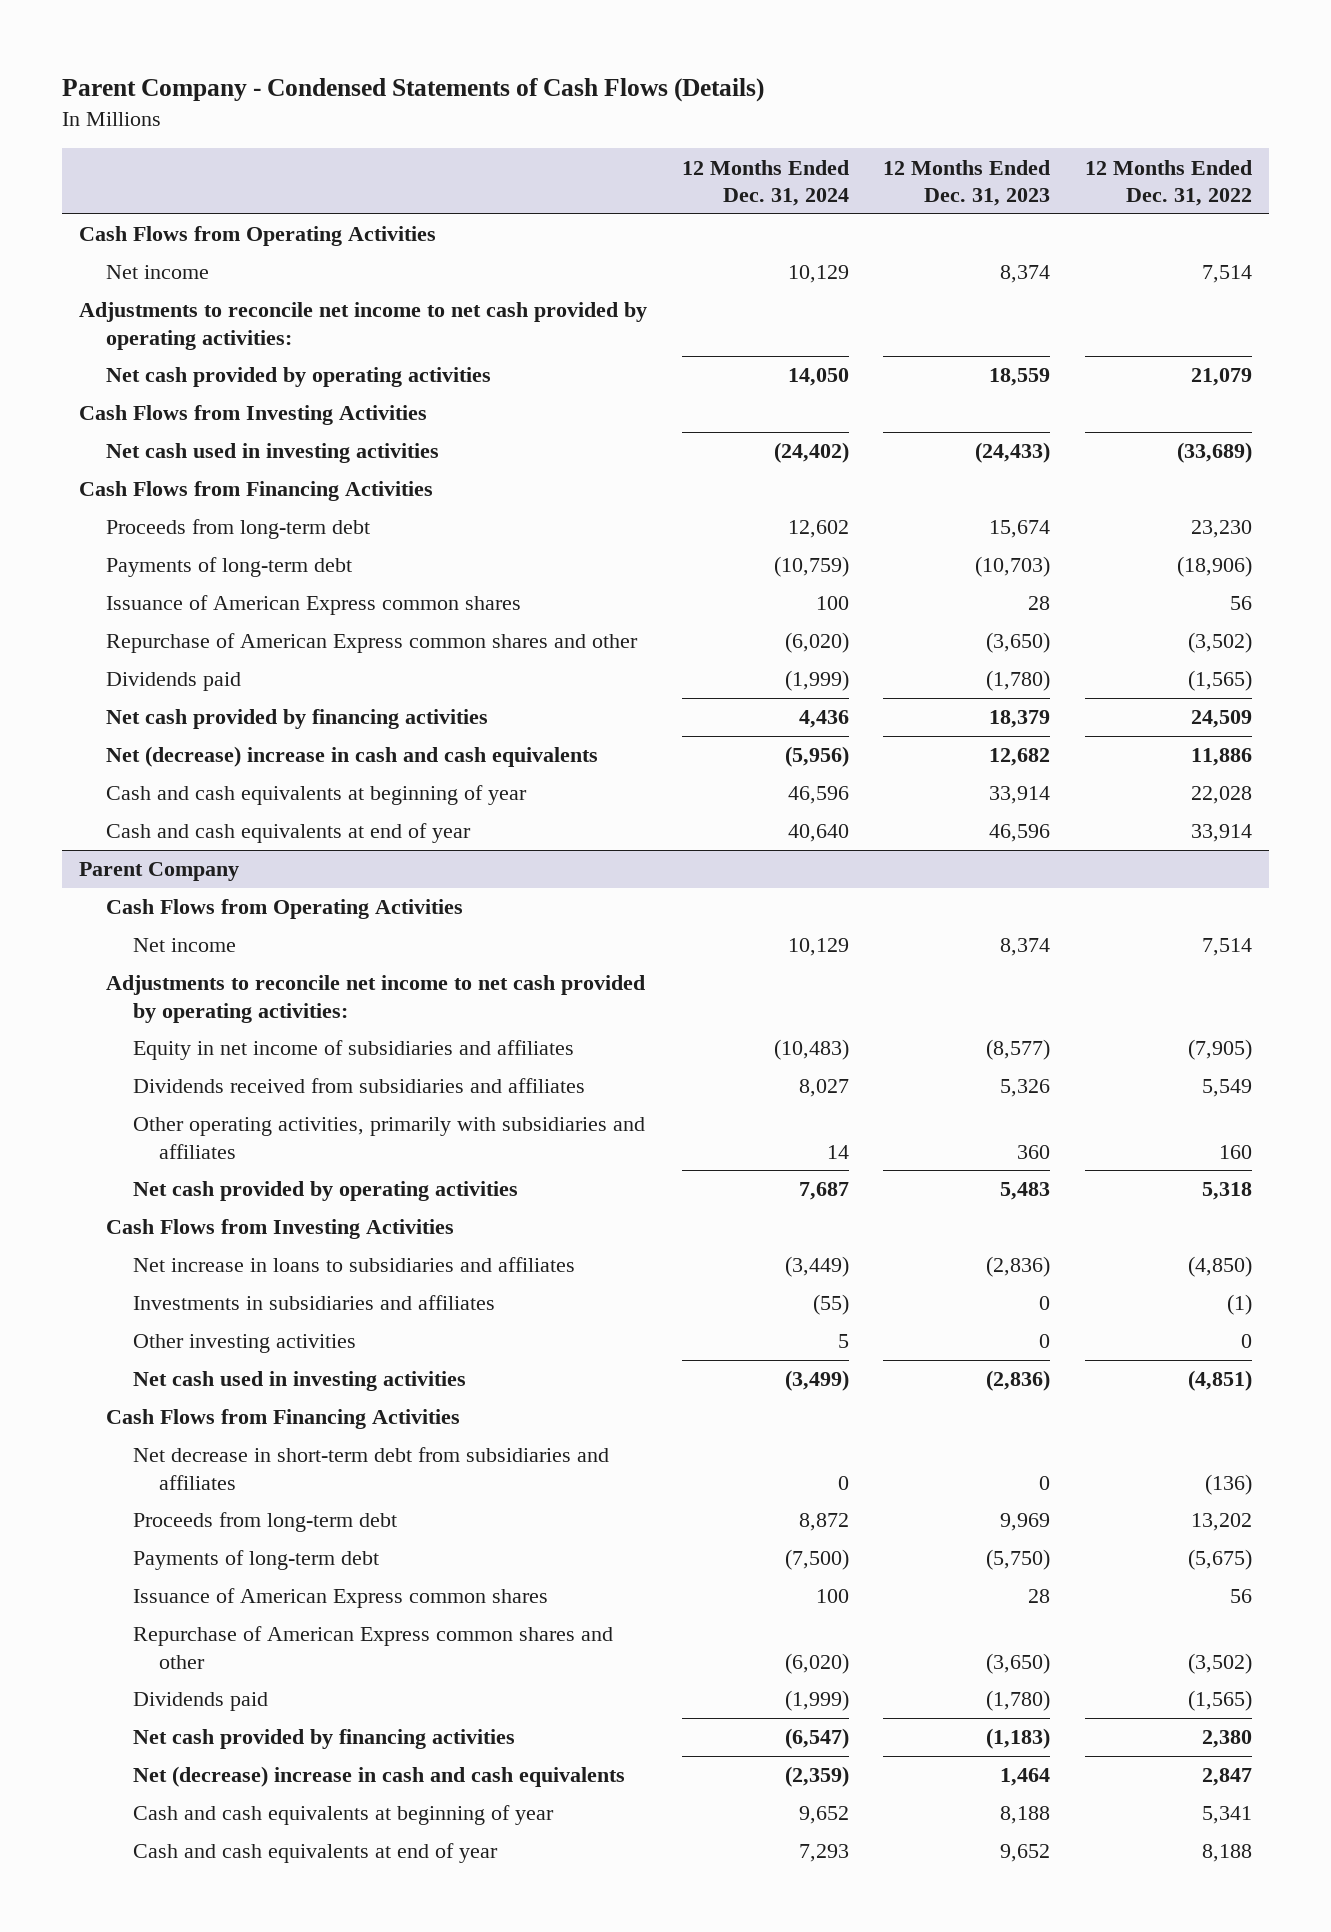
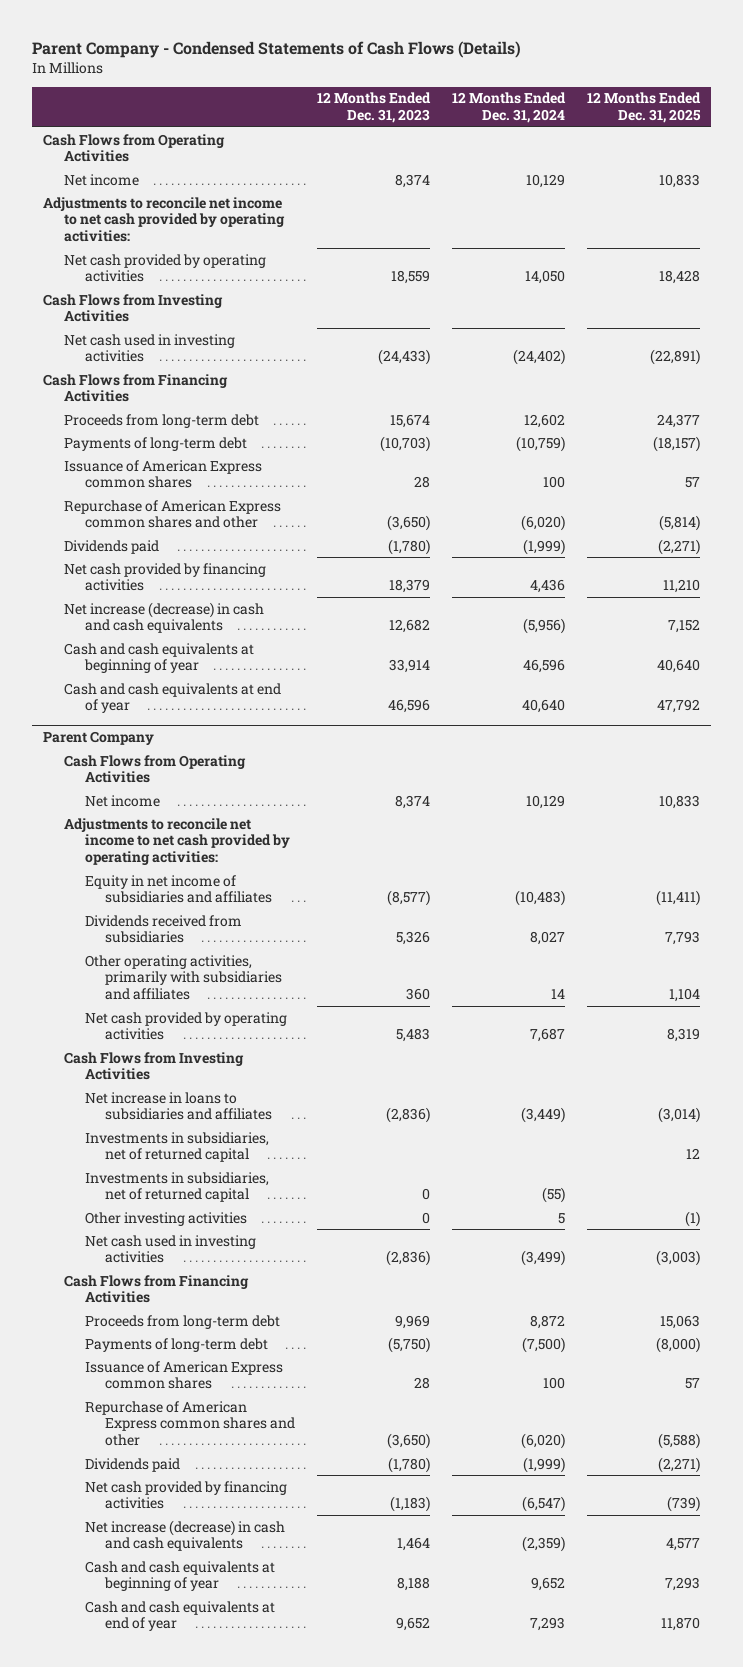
[1084,159,1252,207] 12 Months Ended Dec. 31, 2022 -> none
none -> [587,92,702,123] 12 Months Ended Dec. 31, 2025
[106,746,599,768] Net (decrease) increase in cash and cash equivalents -> [63,601,264,634] Net increase (decrease) in cash and cash equivalents
[132,1078,585,1094] Dividends received from subsidiaries and affiliates -> [84,914,242,944] Dividends received from subsidiaries
none -> [84,1131,269,1163] Investments in subsidiaries, net of returned capital
[132,1295,495,1311] Investments in subsidiaries and affiliates -> [84,1171,269,1203] Investments in subsidiaries, net of returned capital
[132,1447,609,1490] Net decrease in short-term debt from subsidiaries and affiliates -> none
[132,1766,625,1788] Net (decrease) increase in cash and cash equivalents -> [84,1519,285,1552] Net increase (decrease) in cash and cash equivalents

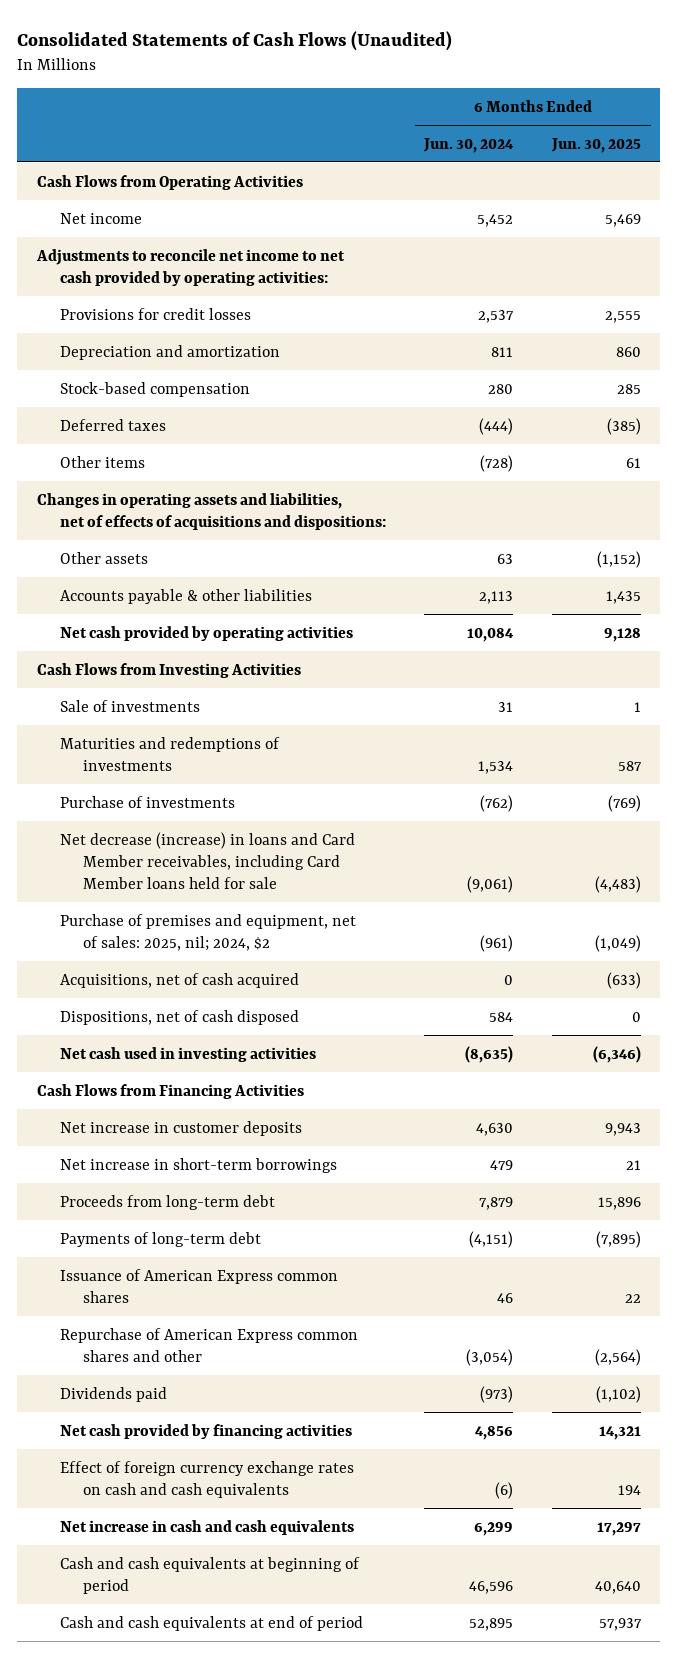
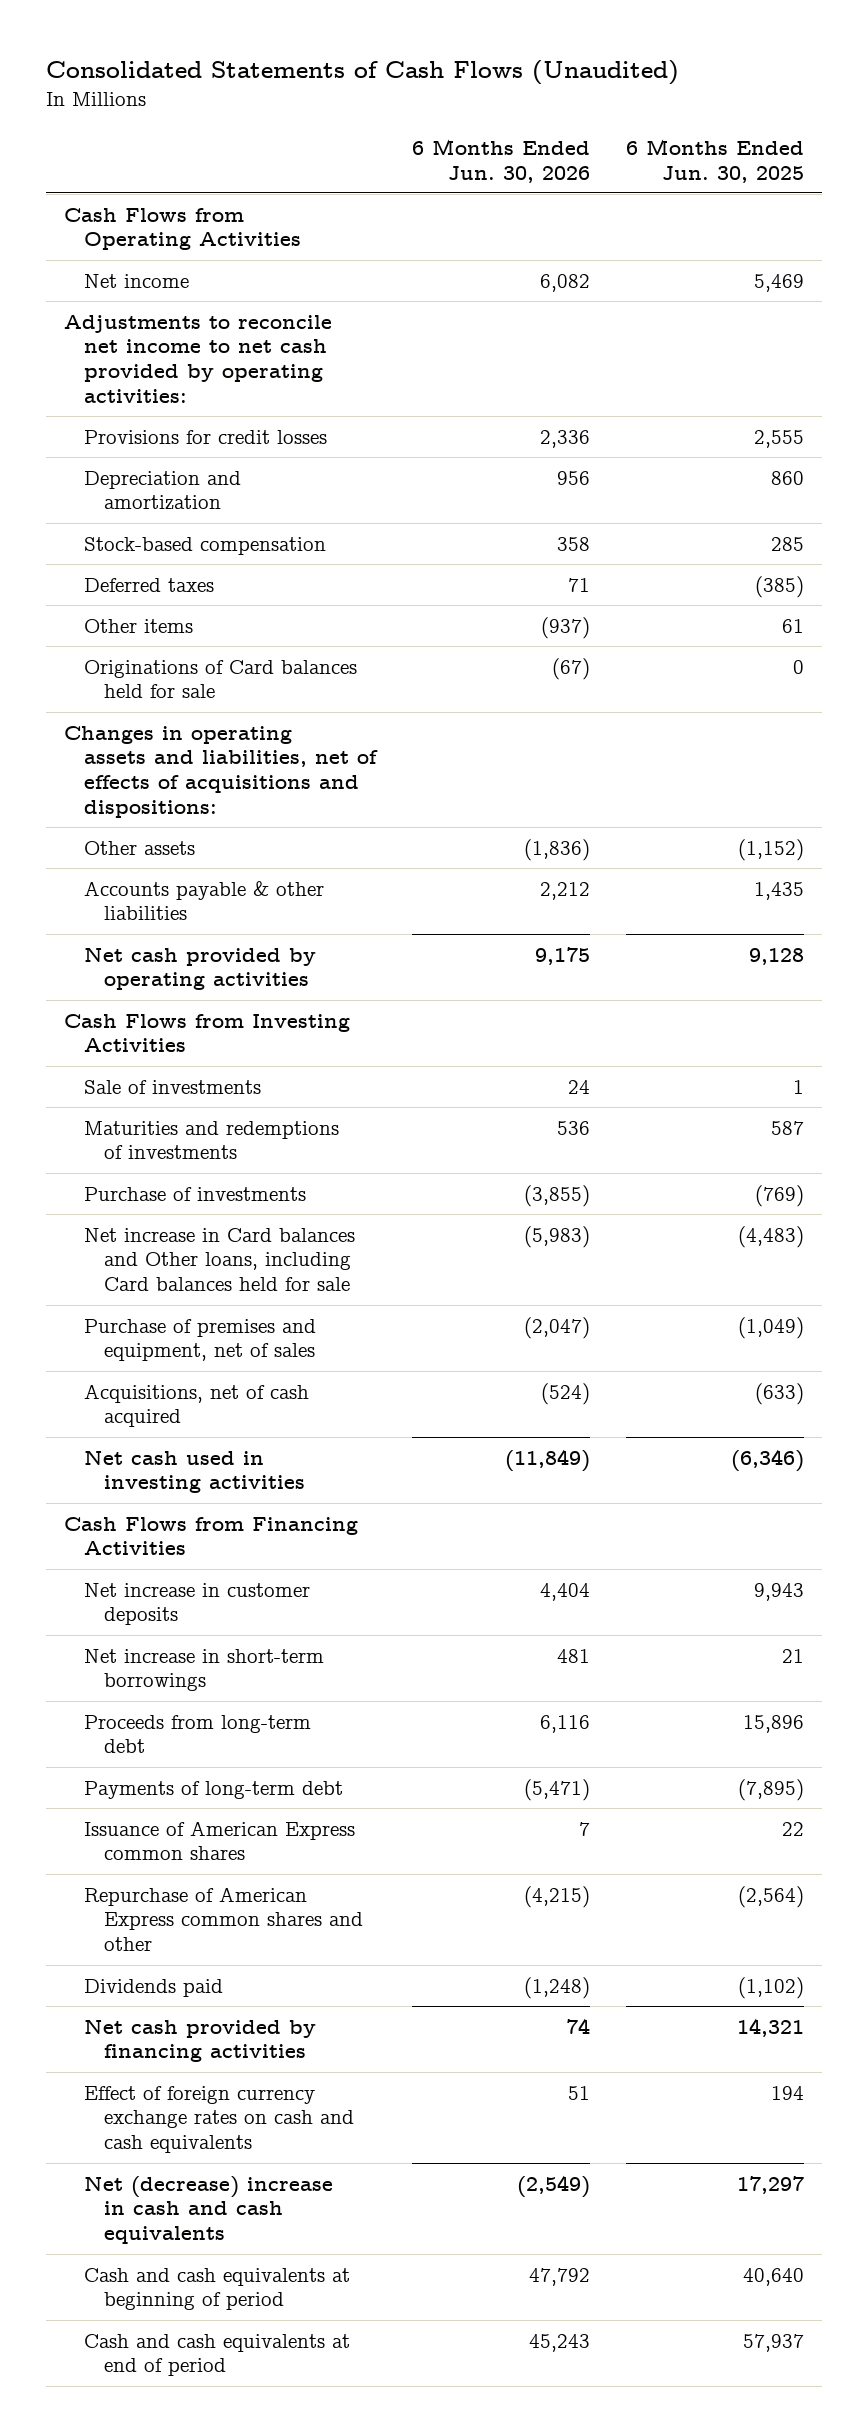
[423,137,515,153] Jun. 30, 2024 -> none
none -> [411,138,590,183] 6 Months Ended Jun. 30, 2026
none -> [83,659,357,699] Originations of Card balances held for sale
[59,831,355,890] Net decrease (increase) in loans and Card Member receivables, including Card Member loans held for sale -> [83,1227,355,1292] Net increase in Card balances and Other loans, including Card balances held for sale
[59,913,356,951] Purchase of premises and equipment, net of sales: 2025, nil; 2024, $2 -> [83,1318,316,1362] Purchase of premises and equipment, net of sales
[59,1009,299,1025] Dispositions, net of cash disposed -> none
[59,1519,354,1535] Net increase in cash and cash equivalents -> [83,2175,333,2245] Net (decrease) increase in cash and cash equivalents

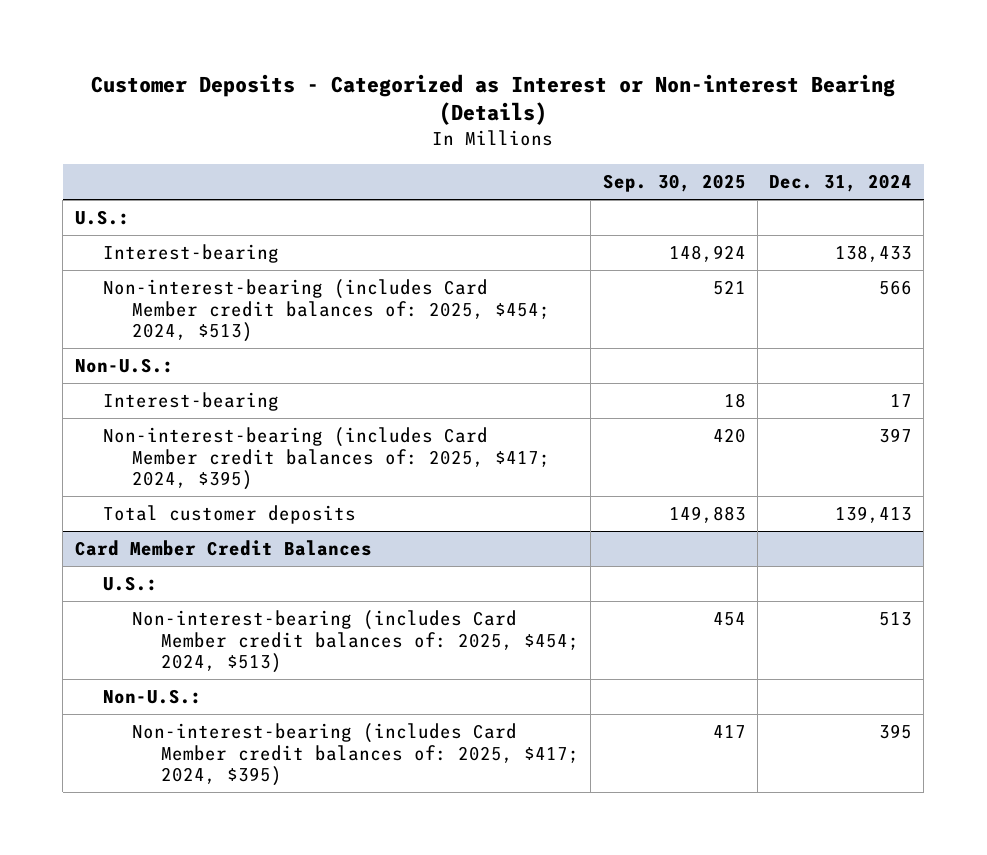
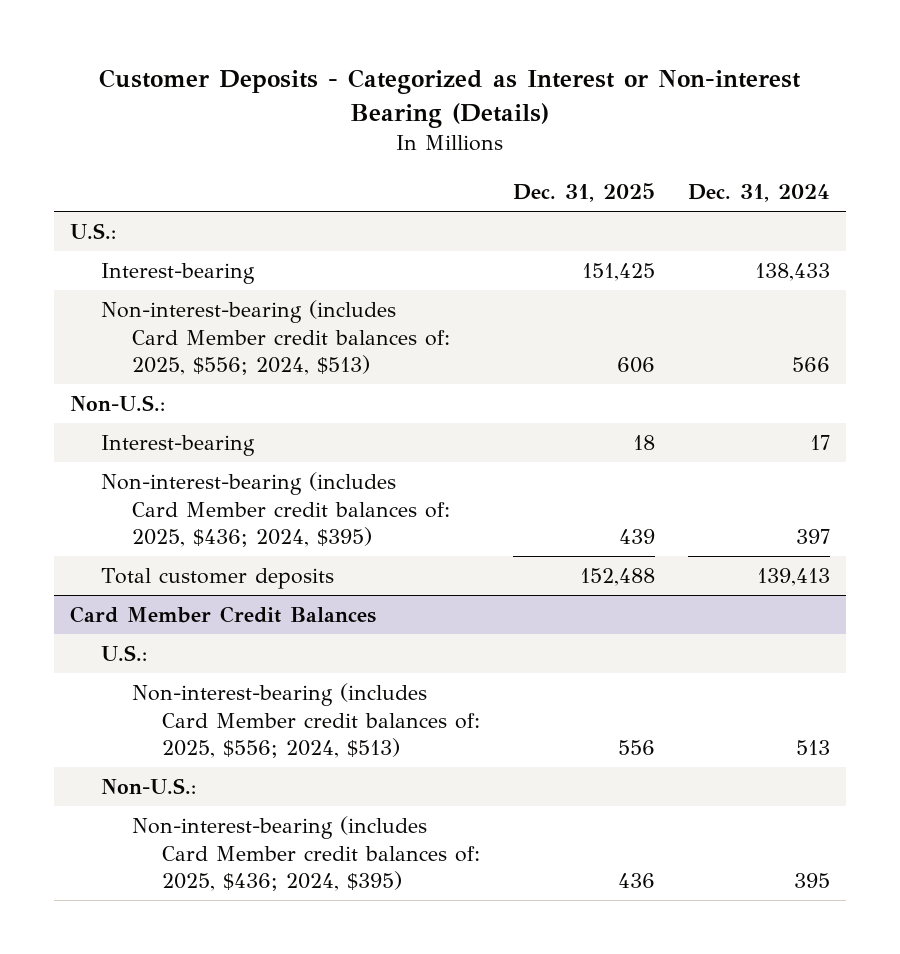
[602,173,746,192] Sep. 30, 2025 -> none
none -> [513,183,656,203] Dec. 31, 2025
[103,279,551,342] Non-interest-bearing (includes Card Member credit balances of: 2025, $454; 2024, $513) -> [100,300,450,376] Non-interest-bearing (includes Card Member credit balances of: 2025, $556; 2024, $513)
[103,427,551,490] Non-interest-bearing (includes Card Member credit balances of: 2025, $417; 2024, $395) -> [100,472,450,548] Non-interest-bearing (includes Card Member credit balances of: 2025, $436; 2024, $395)
[132,610,579,673] Non-interest-bearing (includes Card Member credit balances of: 2025, $454; 2024, $513) -> [131,683,481,759] Non-interest-bearing (includes Card Member credit balances of: 2025, $556; 2024, $513)
[132,723,579,786] Non-interest-bearing (includes Card Member credit balances of: 2025, $417; 2024, $395) -> [131,816,481,892] Non-interest-bearing (includes Card Member credit balances of: 2025, $436; 2024, $395)

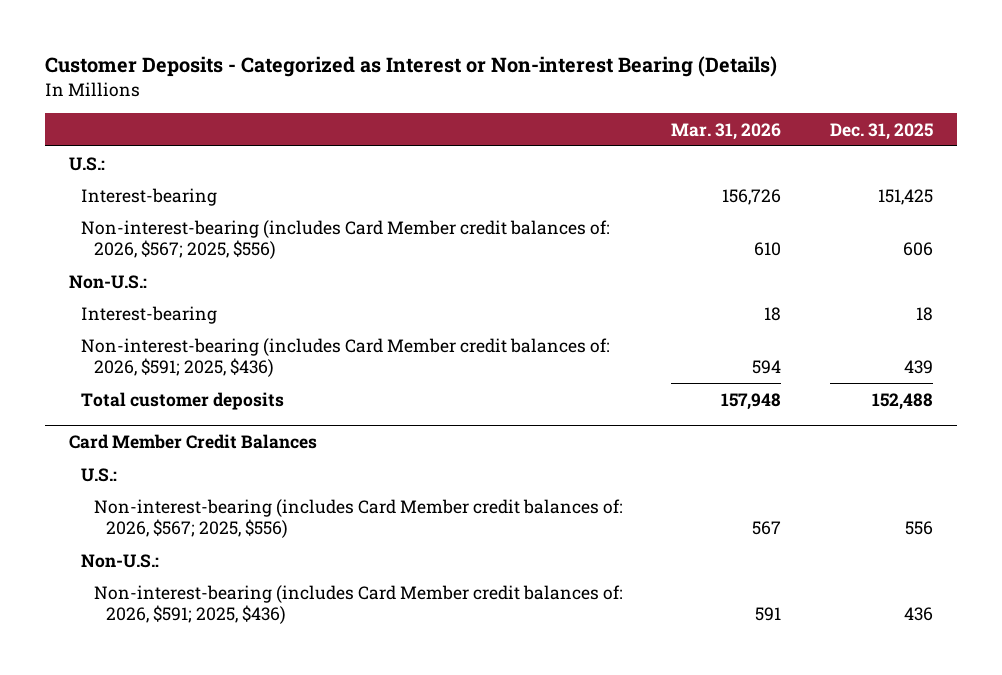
[688,184,831,203] Dec. 31, 2024 -> none
none -> [671,122,782,140] Mar. 31, 2026
[100,300,450,376] Non-interest-bearing (includes Card Member credit balances of: 2025, $556; 2024, $513) -> [81,219,611,259] Non-interest-bearing (includes Card Member credit balances of: 2026, $567; 2025, $556)
[100,472,450,548] Non-interest-bearing (includes Card Member credit balances of: 2025, $436; 2024, $395) -> [81,337,611,377] Non-interest-bearing (includes Card Member credit balances of: 2026, $591; 2025, $436)
[131,683,481,759] Non-interest-bearing (includes Card Member credit balances of: 2025, $556; 2024, $513) -> [93,498,623,538] Non-interest-bearing (includes Card Member credit balances of: 2026, $567; 2025, $556)
[131,816,481,892] Non-interest-bearing (includes Card Member credit balances of: 2025, $436; 2024, $395) -> [93,584,623,624] Non-interest-bearing (includes Card Member credit balances of: 2026, $591; 2025, $436)

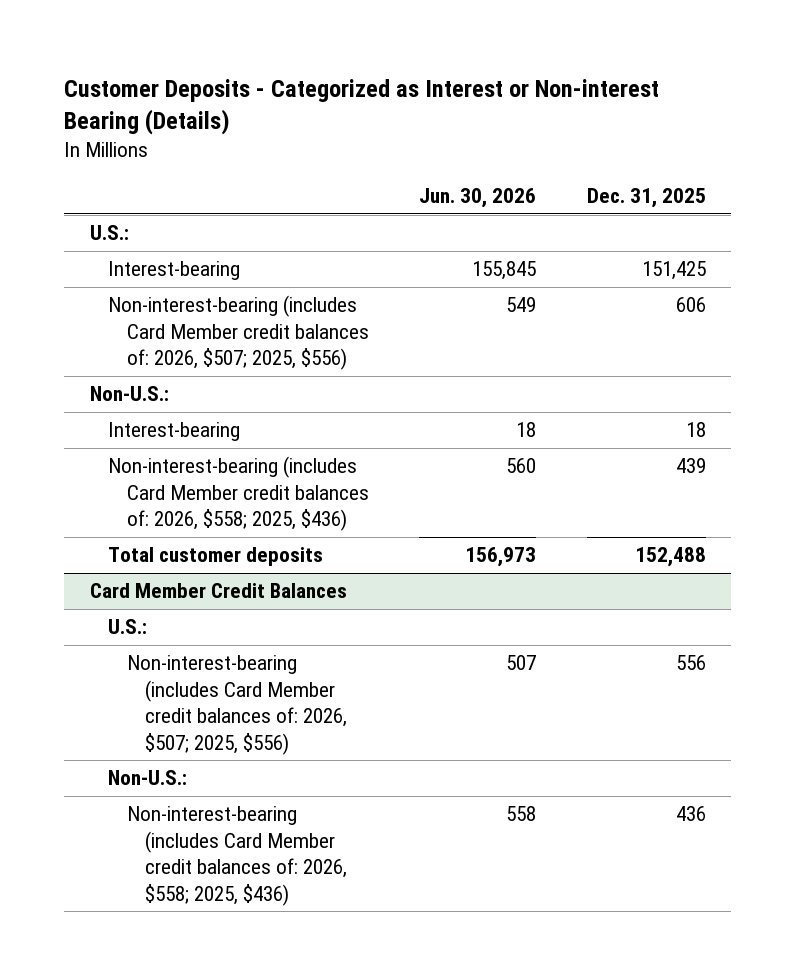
[671,122,782,140] Mar. 31, 2026 -> none
none -> [419,188,537,209] Jun. 30, 2026
[81,219,611,259] Non-interest-bearing (includes Card Member credit balances of: 2026, $567; 2025, $556) -> [108,295,369,371] Non-interest-bearing (includes Card Member credit balances of: 2026, $507; 2025, $556)
[81,337,611,377] Non-interest-bearing (includes Card Member credit balances of: 2026, $591; 2025, $436) -> [108,456,369,532] Non-interest-bearing (includes Card Member credit balances of: 2026, $558; 2025, $436)
[93,498,623,538] Non-interest-bearing (includes Card Member credit balances of: 2026, $567; 2025, $556) -> [126,655,348,755] Non-interest-bearing (includes Card Member credit balances of: 2026, $507; 2025, $556)
[93,584,623,624] Non-interest-bearing (includes Card Member credit balances of: 2026, $591; 2025, $436) -> [126,806,348,906] Non-interest-bearing (includes Card Member credit balances of: 2026, $558; 2025, $436)

